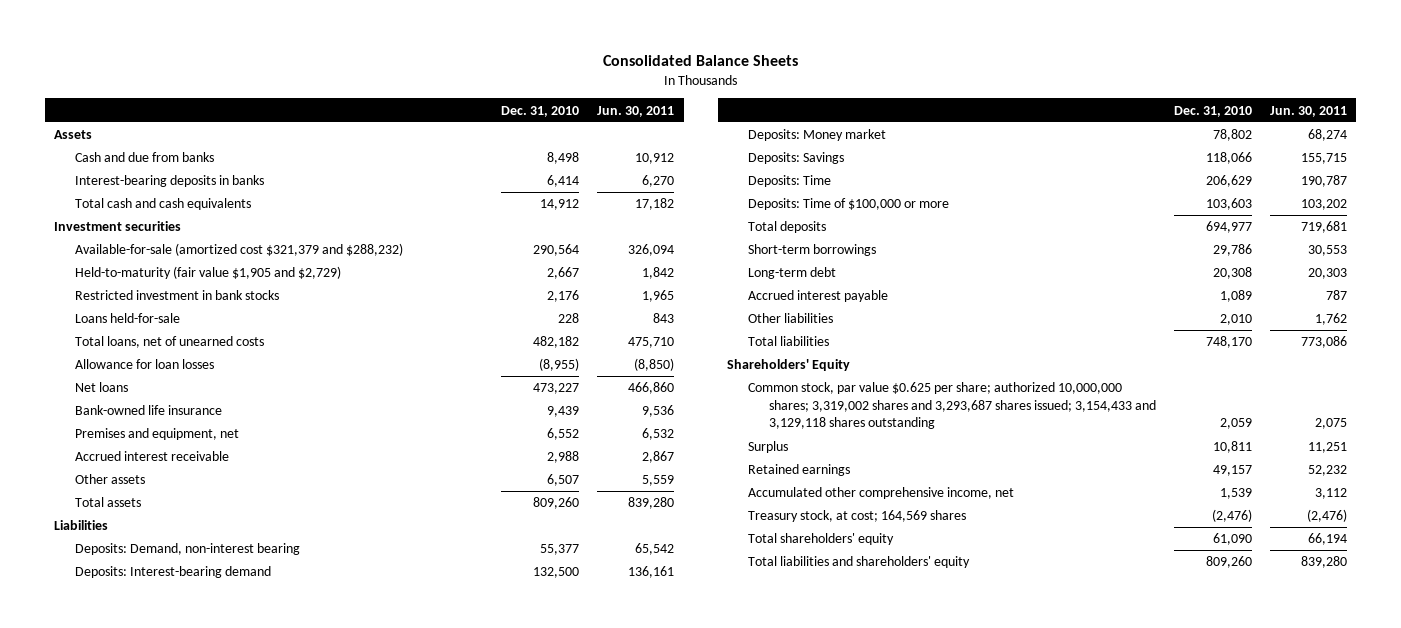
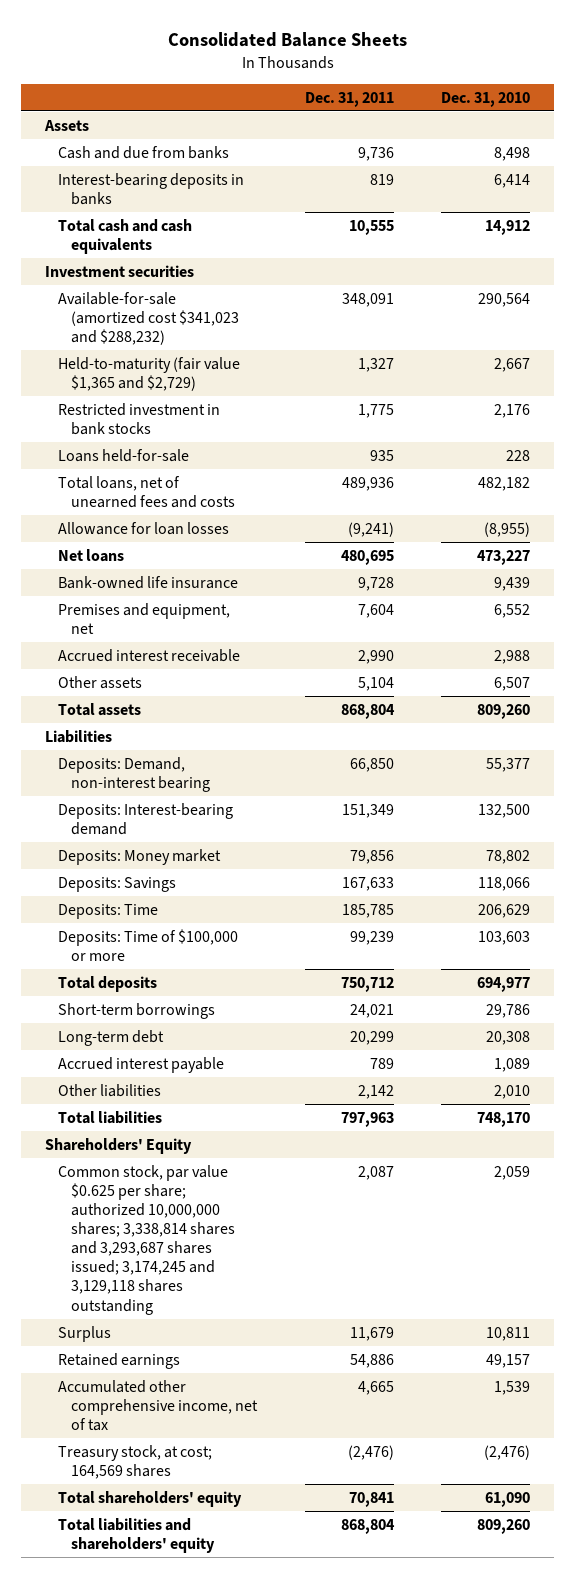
[597,105,675,117] Jun. 30, 2011 -> none
none -> [304,91,394,107] Dec. 31, 2011
[74,243,403,257] Available-for-sale (amortized cost $321,379 and $288,232) -> [58,291,239,345] Available-for-sale (amortized cost $341,023 and $288,232)
[74,266,341,280] Held-to-maturity (fair value $1,905 and $2,729) -> [58,356,241,391] Held-to-maturity (fair value $1,365 and $2,729)
[74,336,264,349] Total loans, net of unearned costs -> [58,475,235,508] Total loans, net of unearned fees and costs
[747,382,1156,430] Common stock, par value $0.625 per share; authorized 10,000,000 shares; 3,319,002 shares and 3,293,687 shares issued; 3,154,433 and 3,129,118 shares outstanding -> [58,1164,235,1315] Common stock, par value $0.625 per share; authorized 10,000,000 shares; 3,338,814 shares and 3,293,687 shares issued; 3,174,245 and 3,129,118 shares outstanding
[747,487,1014,500] Accumulated other comprehensive income, net -> [58,1379,258,1431] Accumulated other comprehensive income, net of tax

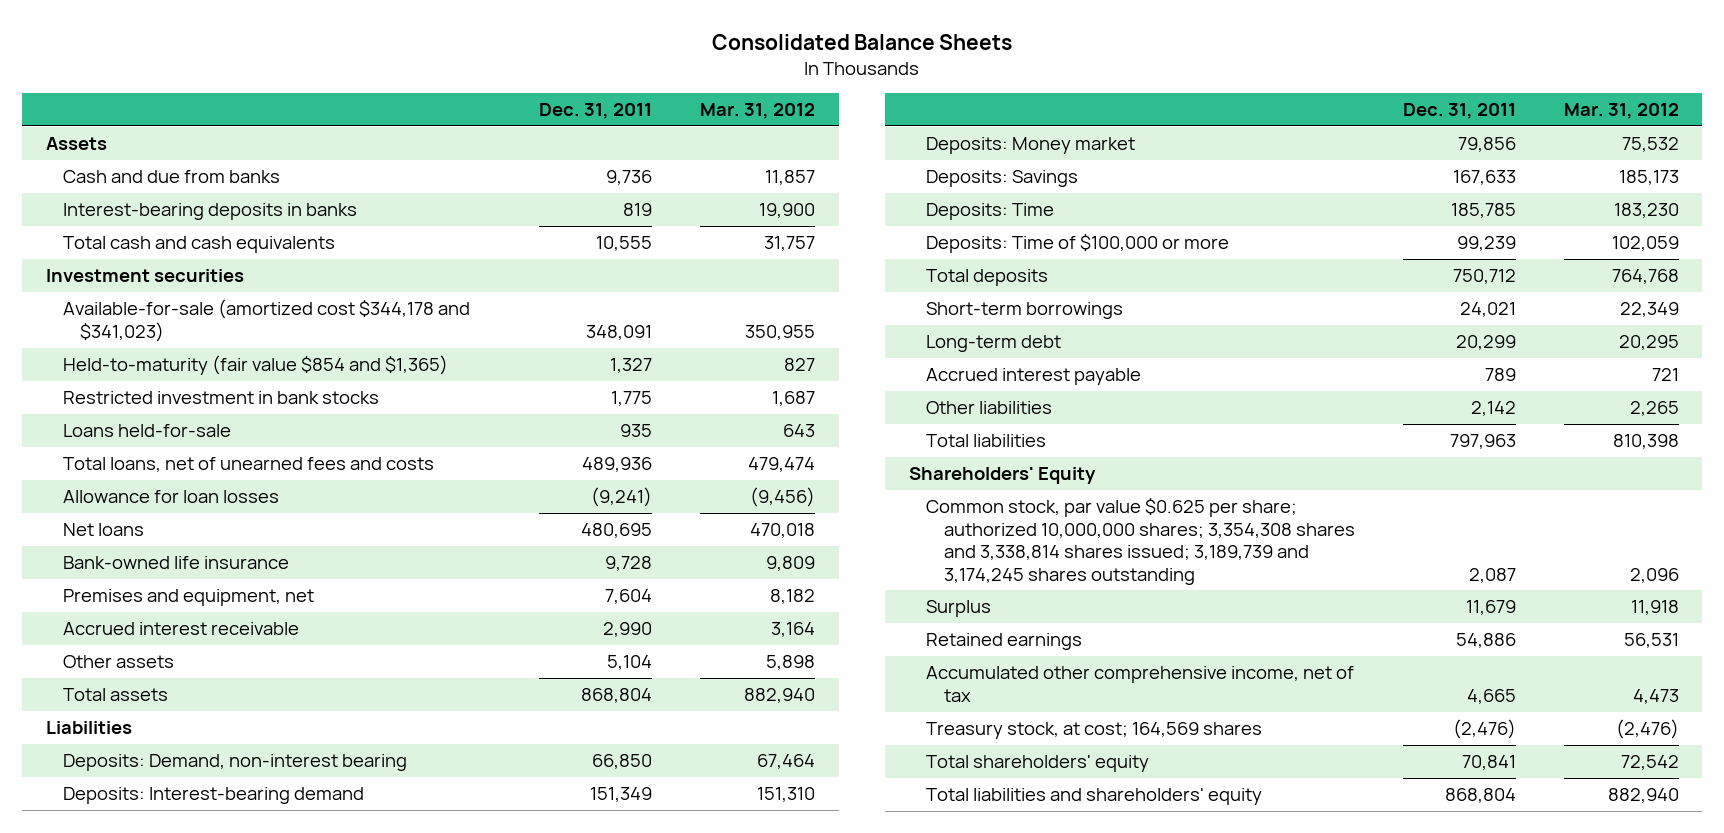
[441,91,531,107] Dec. 31, 2010 -> none
none -> [700,103,816,120] Mar. 31, 2012
[58,291,239,345] Available-for-sale (amortized cost $341,023 and $288,232) -> [63,299,471,342] Available-for-sale (amortized cost $344,178 and $341,023)
[58,356,241,391] Held-to-maturity (fair value $1,365 and $2,729) -> [63,355,449,376] Held-to-maturity (fair value $854 and $1,365)
[58,1164,235,1315] Common stock, par value $0.625 per share; authorized 10,000,000 shares; 3,338,814 shares and 3,293,687 shares issued; 3,174,245 and 3,129,118 shares outstanding -> [926,498,1355,585] Common stock, par value $0.625 per share; authorized 10,000,000 shares; 3,354,308 shares and 3,338,814 shares issued; 3,189,739 and 3,174,245 shares outstanding

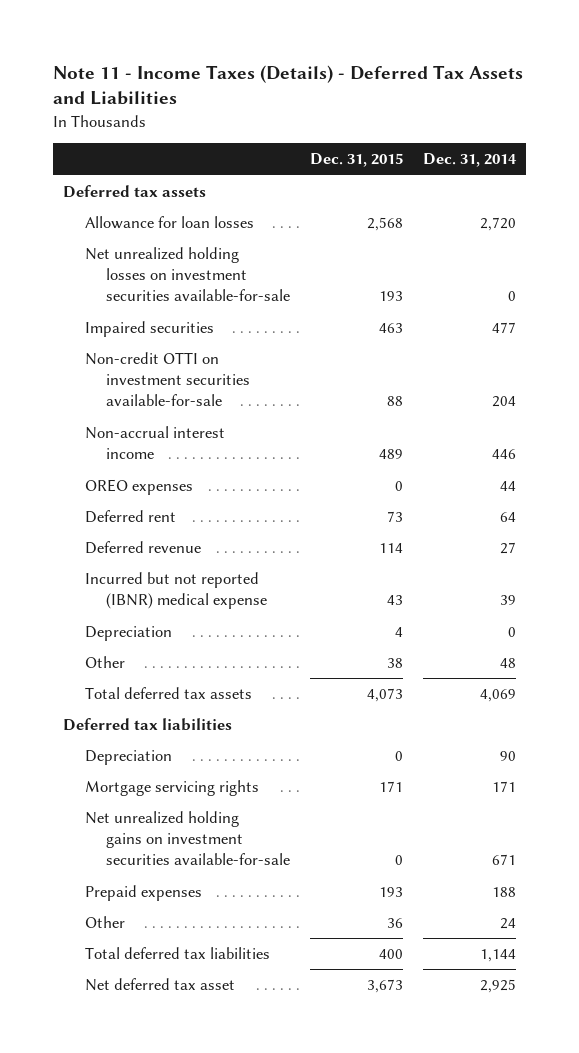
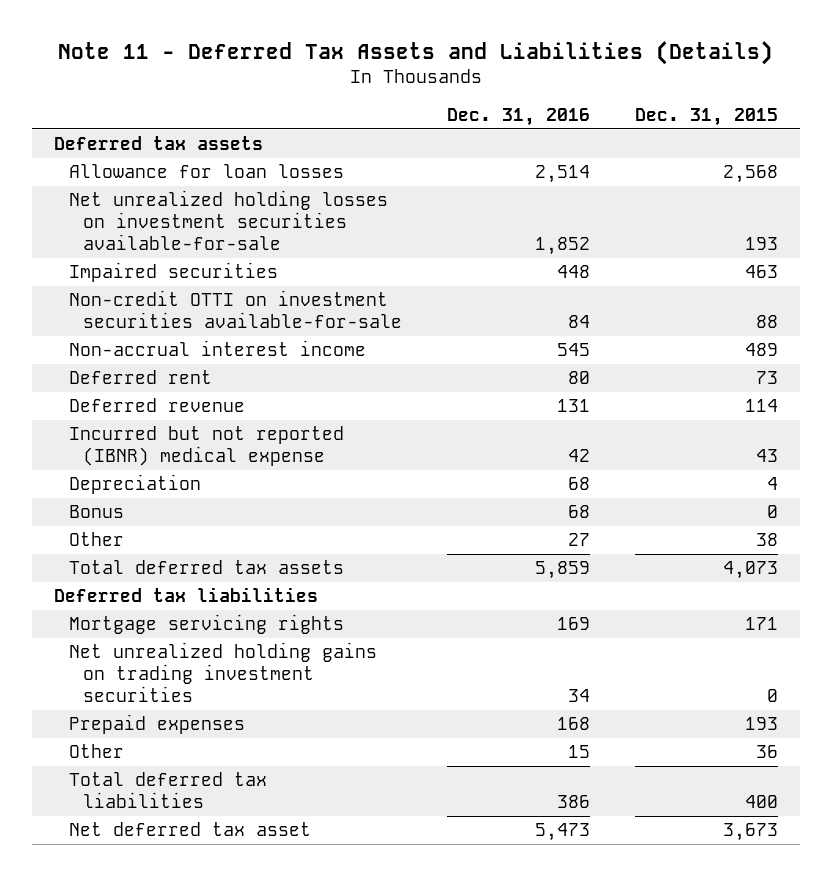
[53,64,524,106] Note 11 - Income Taxes (Details) - Deferred Tax Assets and Liabilities -> [57,41,773,66] Note 11 - Deferred Tax Assets and Liabilities (Details)
[422,153,517,168] Dec. 31, 2014 -> none
none -> [446,107,590,126] Dec. 31, 2016
[84,479,193,496] OREO expenses -> none
none -> [68,505,124,519] Bonus
[84,750,172,766] Depreciation -> none
[84,811,291,866] Net unrealized holding gains on investment securities available-for-sale -> [68,642,377,702] Net unrealized holding gains on trading investment securities

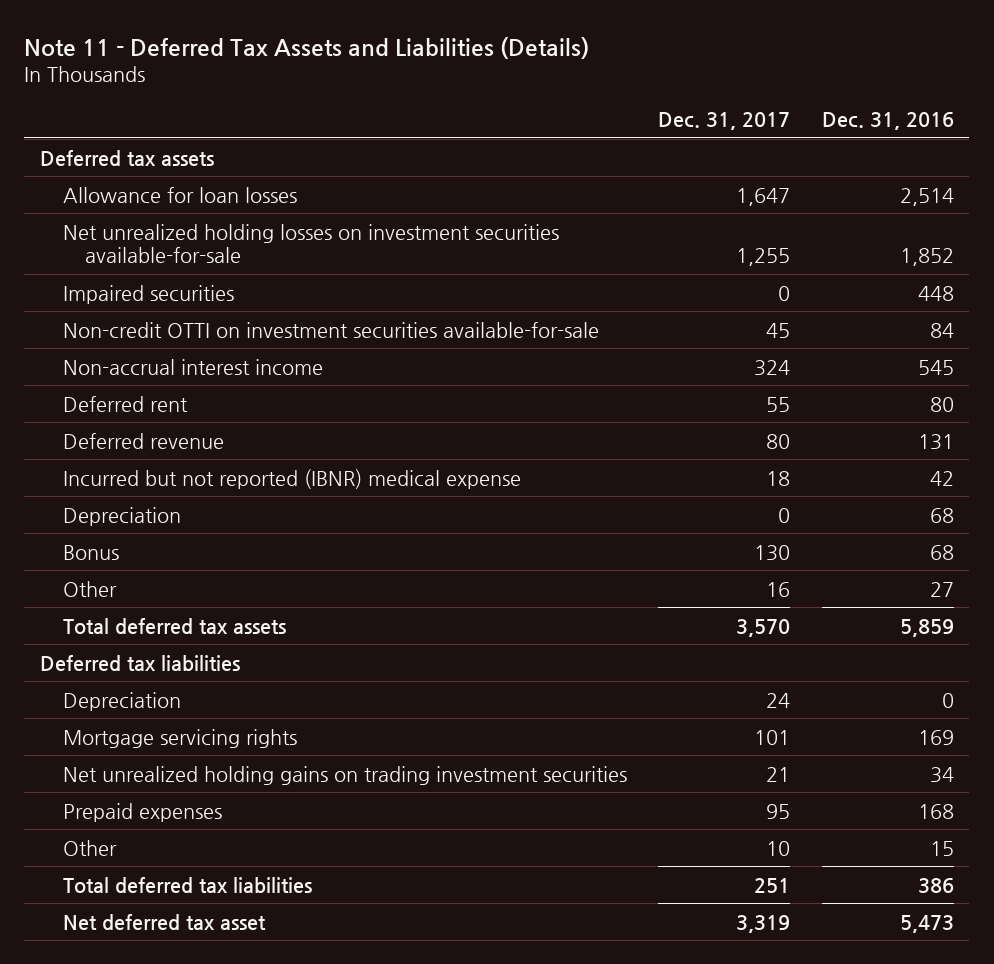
[634,107,778,126] Dec. 31, 2015 -> none
none -> [658,111,791,130] Dec. 31, 2017
none -> [62,691,181,711] Depreciation

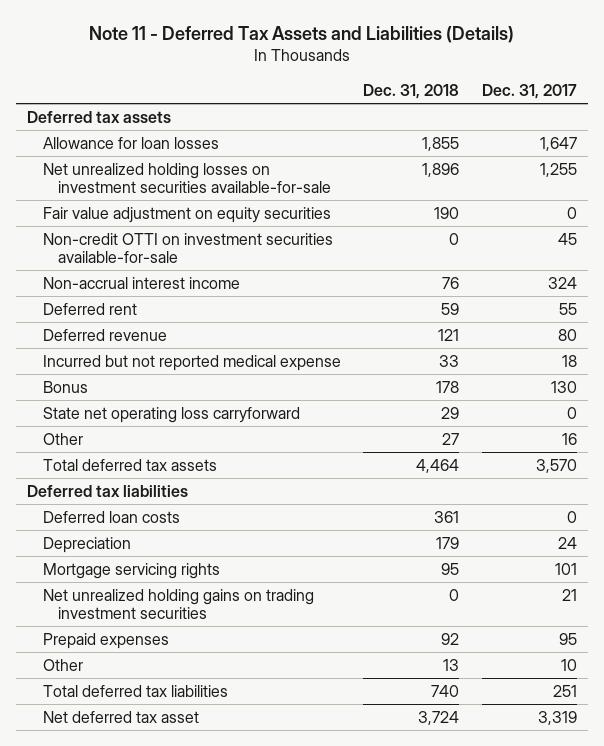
[821,111,954,130] Dec. 31, 2016 -> none
none -> [363,84,460,100] Dec. 31, 2018
[62,284,234,304] Impaired securities -> none
none -> [42,206,331,223] Fair value adjustment on equity securities
[62,506,181,526] Depreciation -> none
[62,468,521,489] Incurred but not reported (IBNR) medical expense -> [42,354,341,371] Incurred but not reported medical expense
none -> [42,406,300,423] State net operating loss carryforward
none -> [42,510,180,523] Deferred loan costs

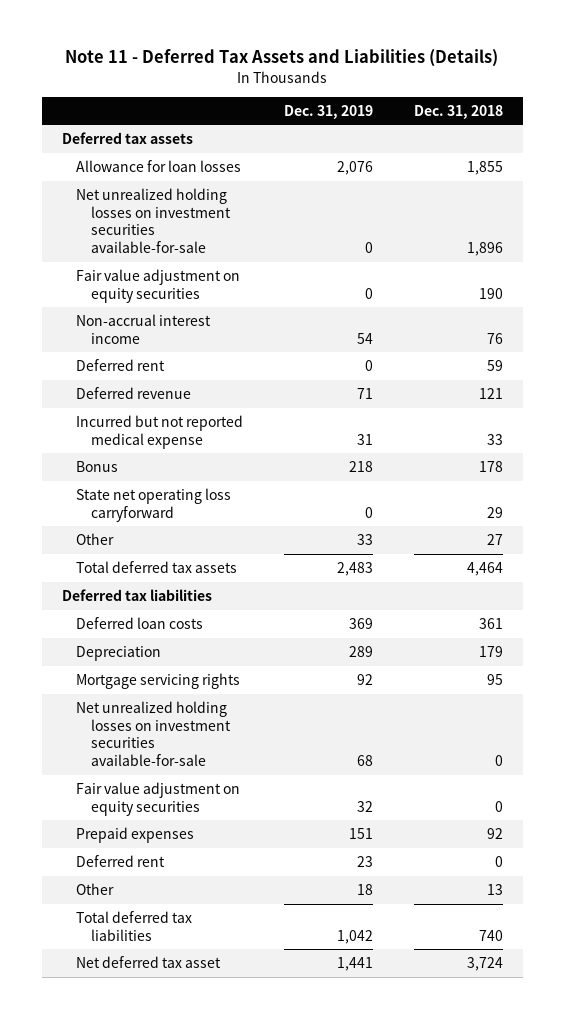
[481,84,577,100] Dec. 31, 2017 -> none
none -> [284,104,374,119] Dec. 31, 2019
[42,232,333,264] Non-credit OTTI on investment securities available-for-sale -> none
[42,588,314,620] Net unrealized holding gains on trading investment securities -> [76,700,231,767] Net unrealized holding losses on investment securities available-for-sale
none -> [76,781,241,816] Fair value adjustment on equity securities
none -> [76,854,166,867] Deferred rent

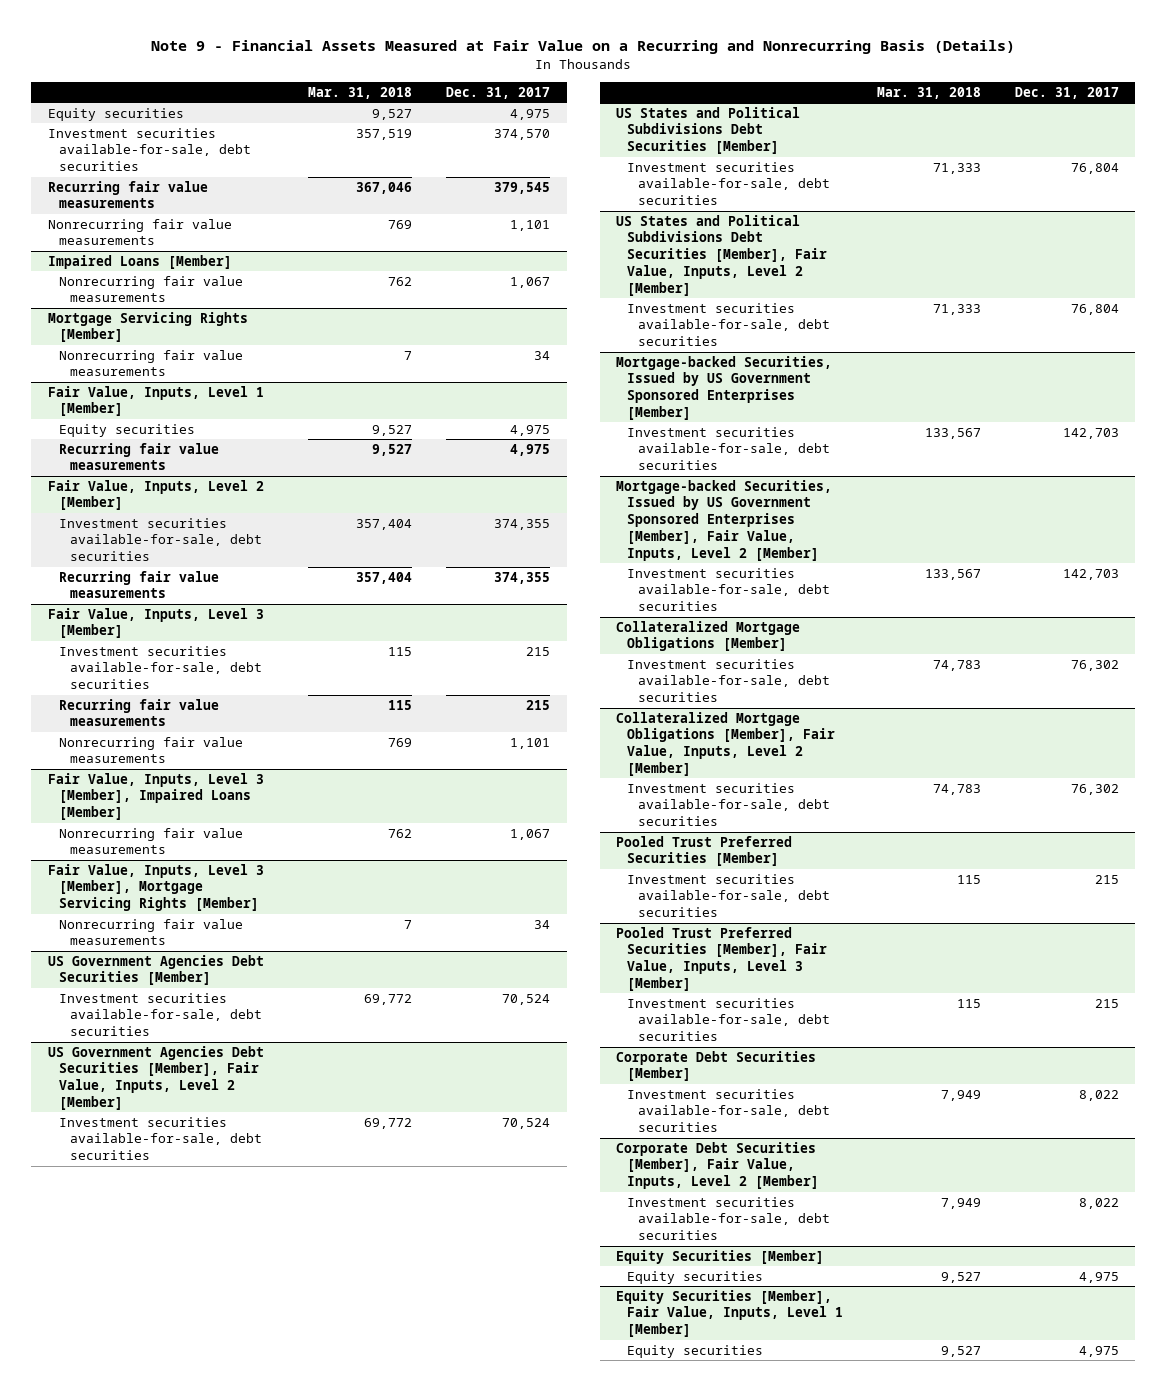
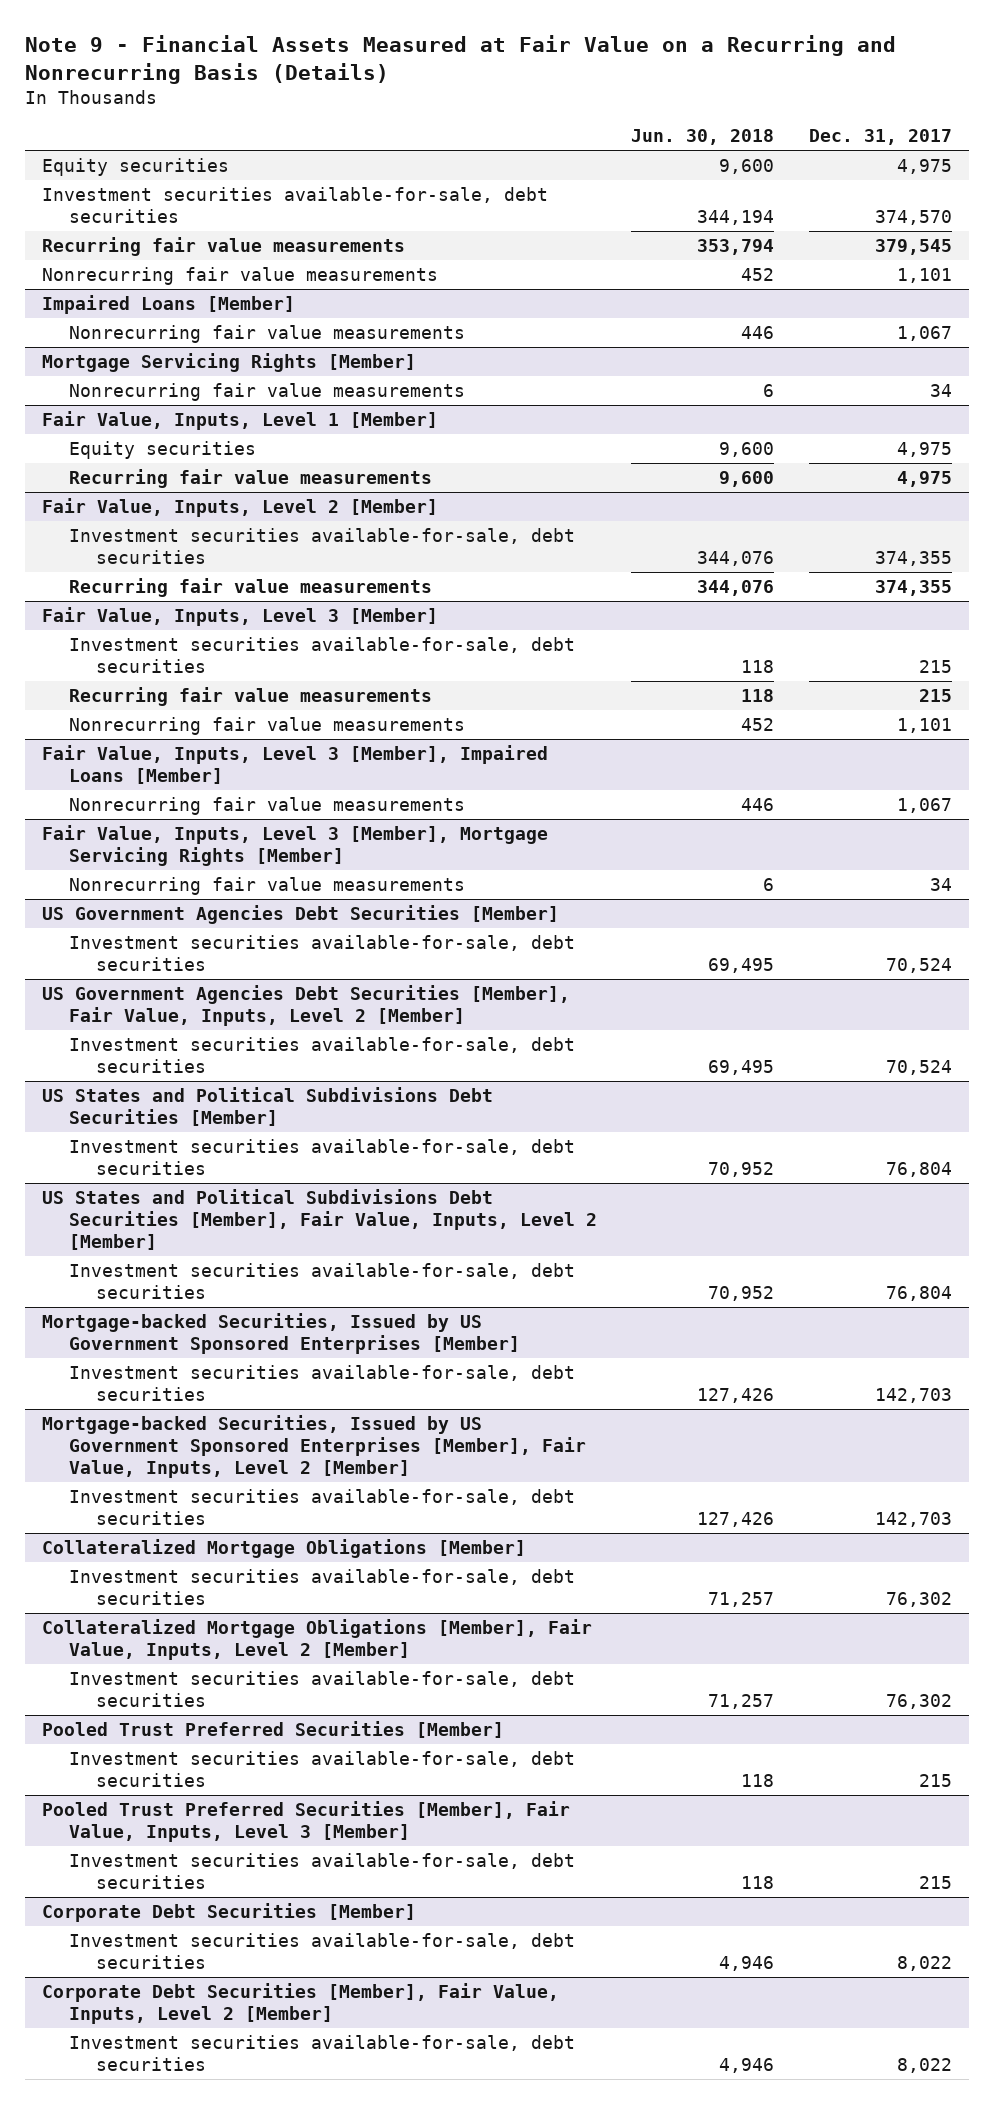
[308,86,413,99] Mar. 31, 2018 -> none
none -> [631,129,775,146] Jun. 30, 2018
[616,1249,825,1264] Equity Securities [Member] -> none
[627,1270,764,1284] Equity securities -> none
[616,1289,844,1338] Equity Securities [Member], Fair Value, Inputs, Level 1 [Member] -> none
[627,1344,764,1358] Equity securities -> none

